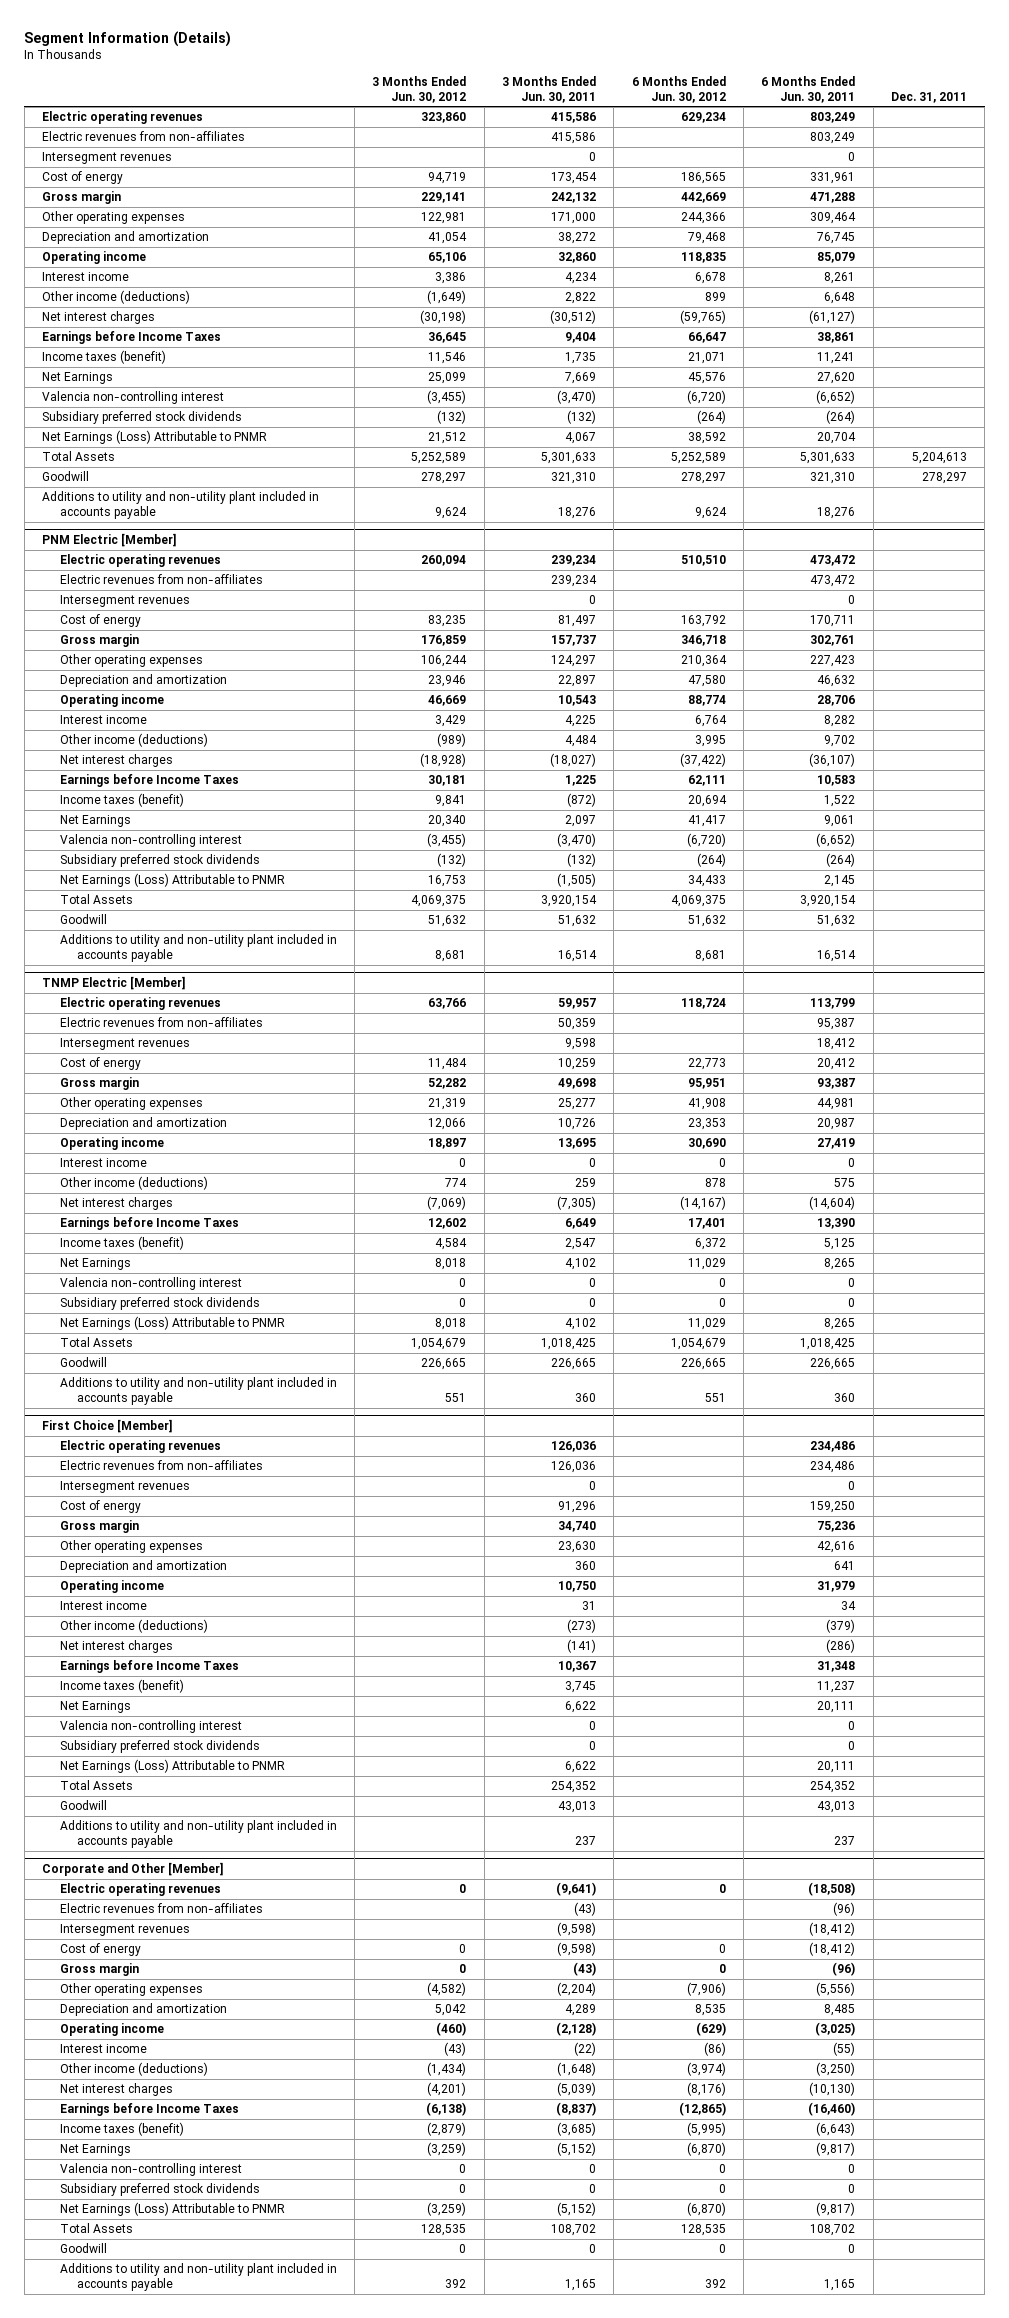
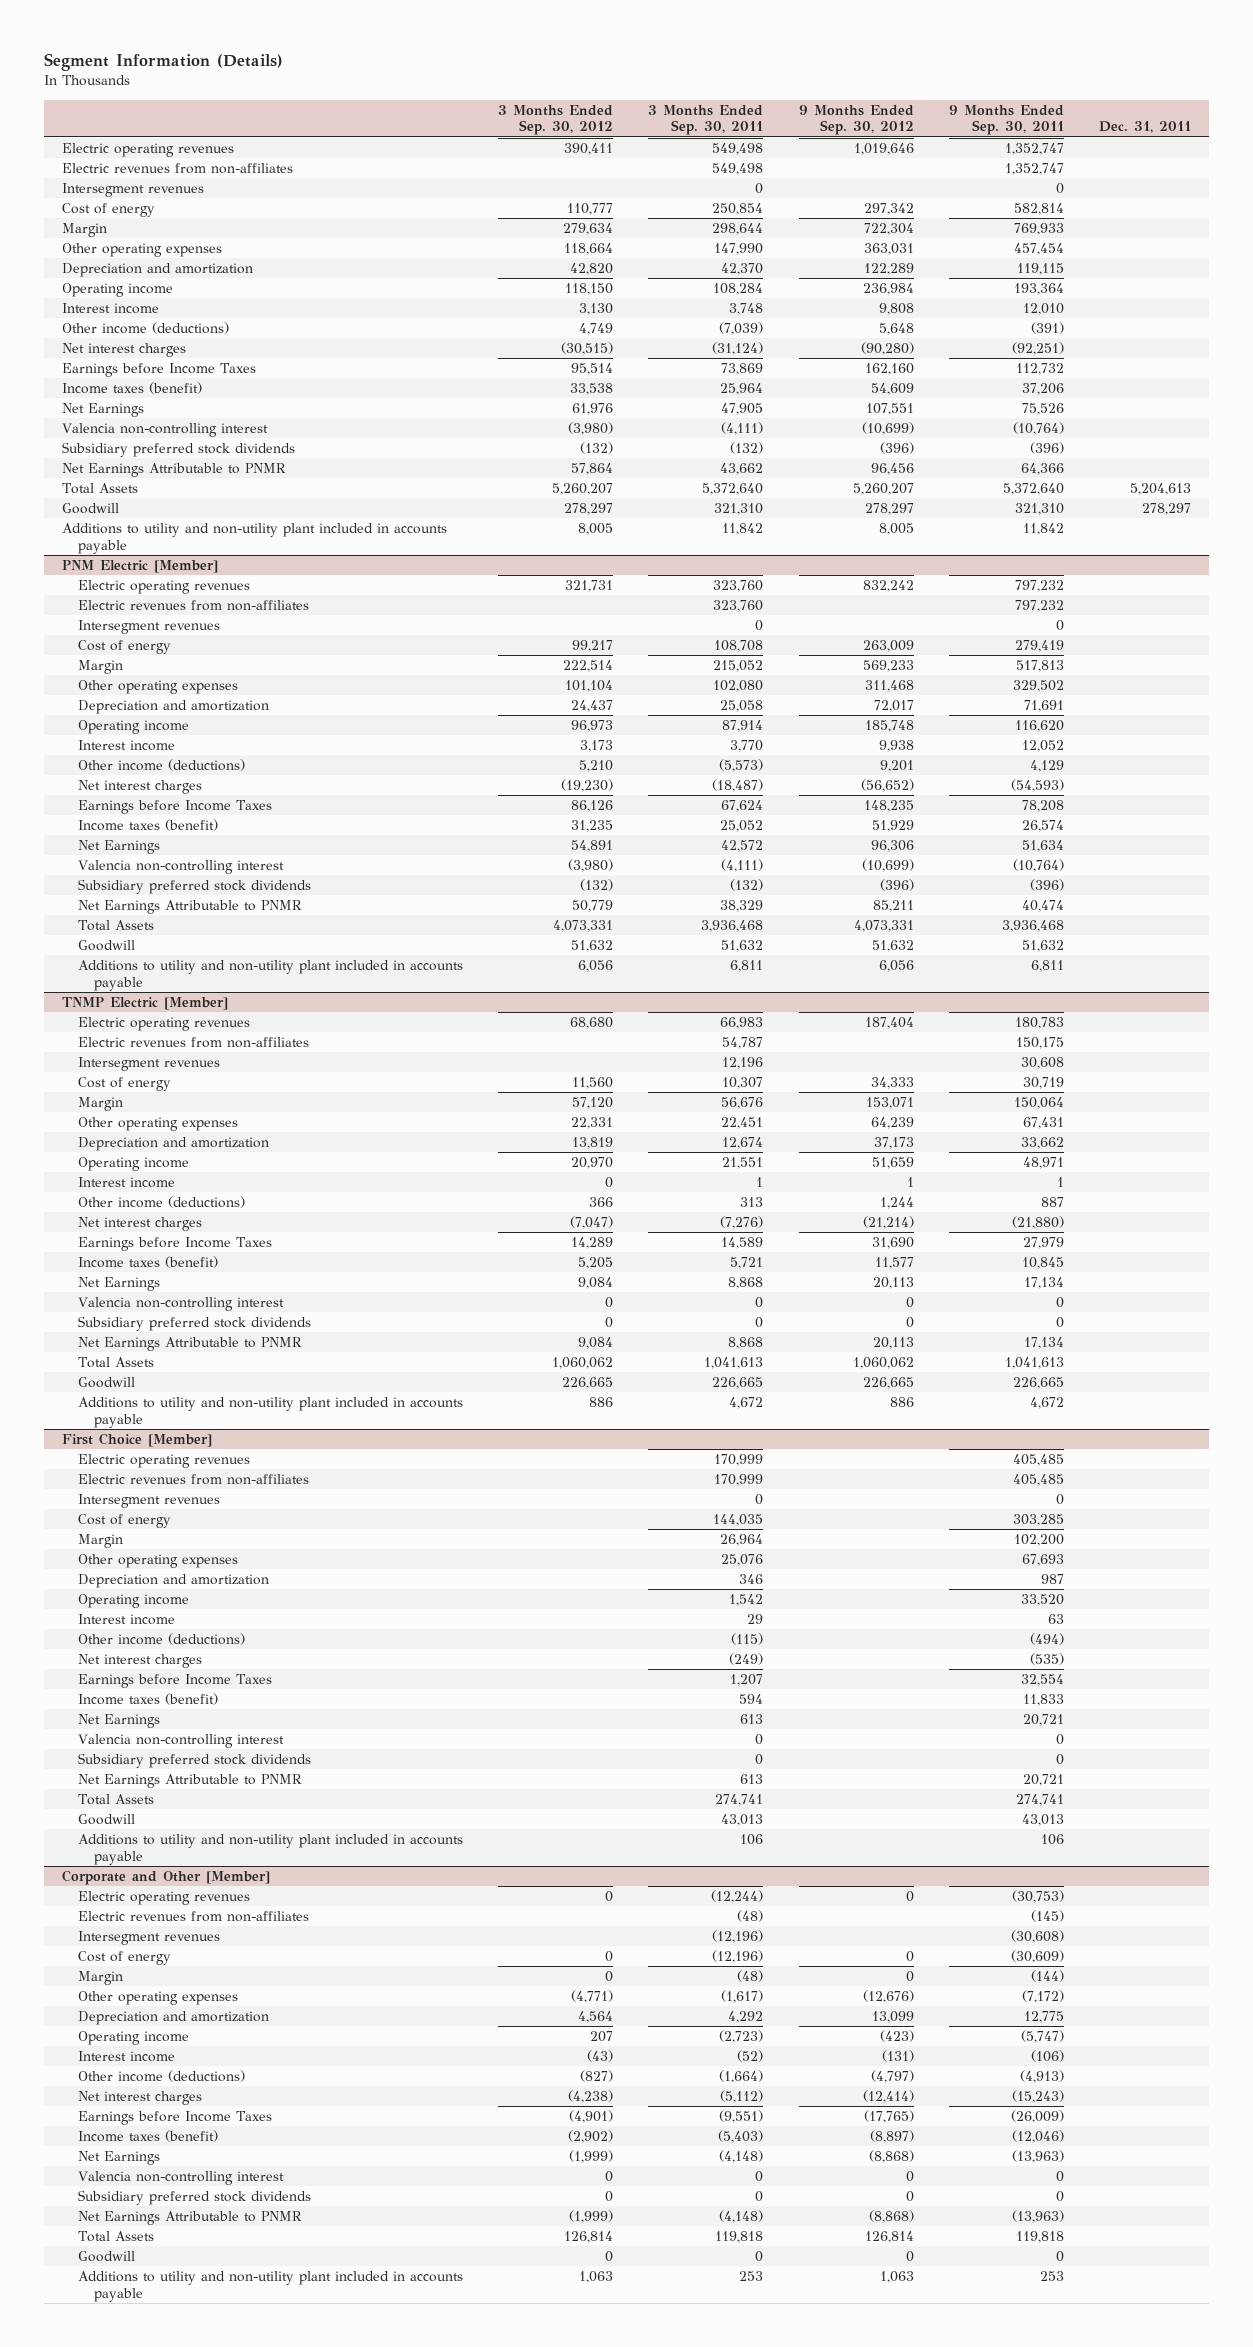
[372,75,467,103] 3 Months Ended Jun. 30, 2012 -> none
[502,75,597,103] 3 Months Ended Jun. 30, 2011 -> none
[631,75,726,103] 6 Months Ended Jun. 30, 2012 -> none
[761,75,856,103] 6 Months Ended Jun. 30, 2011 -> none
none -> [498,104,614,136] 3 Months Ended Sep. 30, 2012
none -> [648,104,764,136] 3 Months Ended Sep. 30, 2011
none -> [798,104,914,136] 9 Months Ended Sep. 30, 2012
none -> [948,104,1064,136] 9 Months Ended Sep. 30, 2011
[42,191,122,205] Gross margin -> [61,223,107,238] Margin
[42,430,268,445] Net Earnings (Loss) Attributable to PNMR -> [61,463,286,478] Net Earnings Attributable to PNMR
[59,634,139,648] Gross margin -> [77,660,123,675] Margin
[59,873,285,888] Net Earnings (Loss) Attributable to PNMR -> [77,900,302,915] Net Earnings Attributable to PNMR
[59,1077,139,1091] Gross margin -> [77,1097,123,1112] Margin
[59,1316,285,1331] Net Earnings (Loss) Attributable to PNMR -> [77,1337,302,1352] Net Earnings Attributable to PNMR
[59,1520,139,1534] Gross margin -> [77,1534,123,1549] Margin
[59,1759,285,1774] Net Earnings (Loss) Attributable to PNMR -> [77,1774,302,1789] Net Earnings Attributable to PNMR
[59,1963,139,1977] Gross margin -> [77,1971,123,1986] Margin
[59,2202,285,2217] Net Earnings (Loss) Attributable to PNMR -> [77,2211,302,2226] Net Earnings Attributable to PNMR

